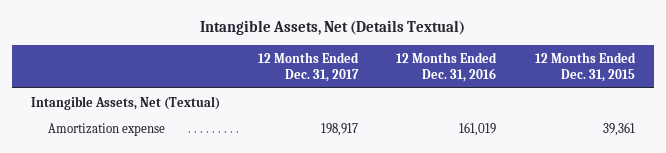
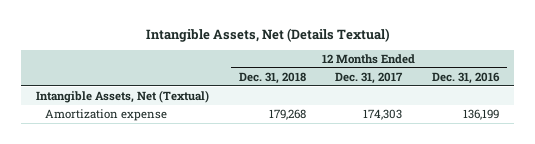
[534,51,636,82] 12 Months Ended Dec. 31, 2015 -> none
none -> [238,71,306,84] Dec. 31, 2018
[321,122,359,136] 198,917 -> [363,108,403,120] 174,303
[459,121,497,136] 161,019 -> [463,108,500,120] 136,199

